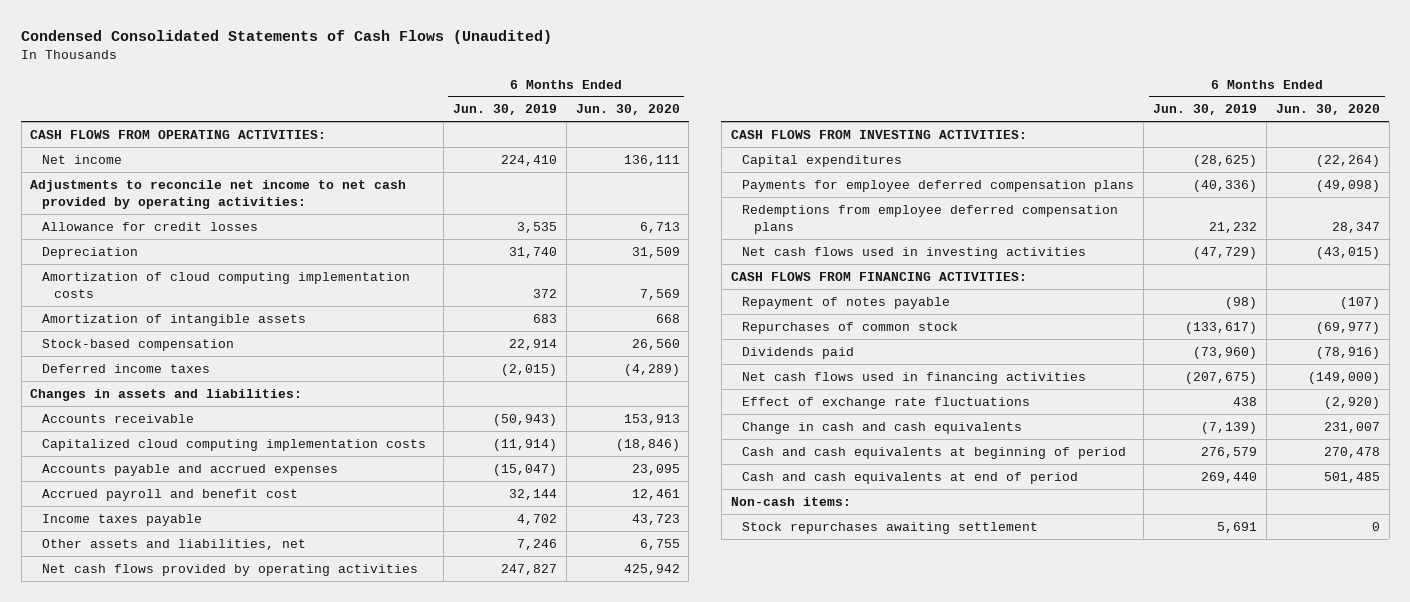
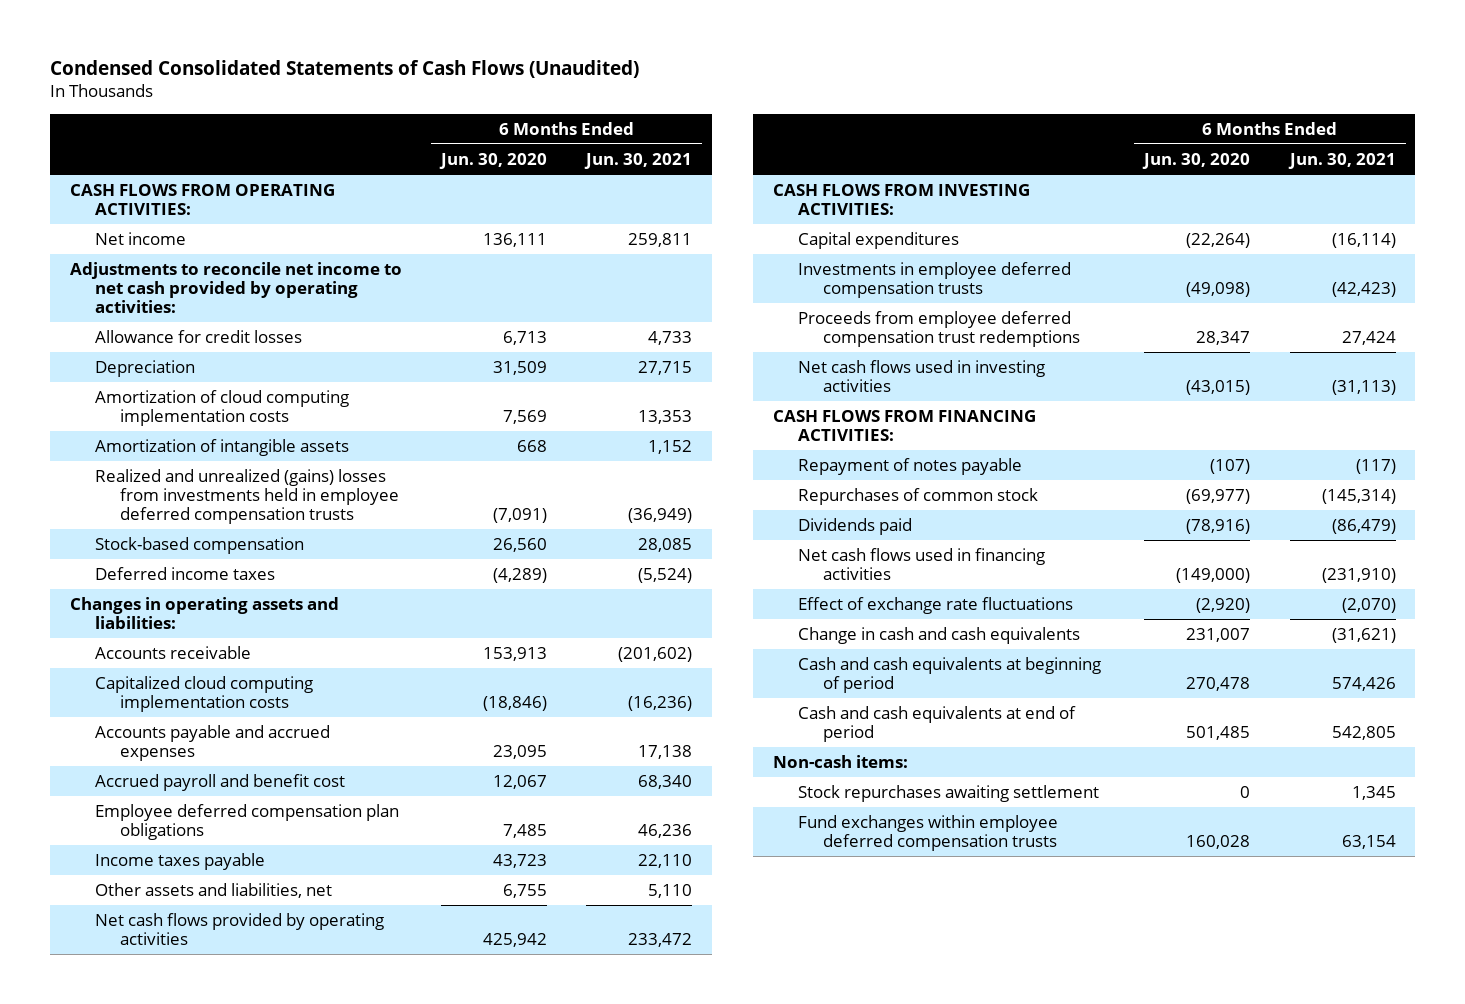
[452,104,557,116] Jun. 30, 2019 -> none
none -> [584,152,693,169] Jun. 30, 2021
none -> [94,468,399,525] Realized and unrealized (gains) losses from investments held in employee deferred compensation trusts
[30,388,303,401] Changes in assets and liabilities: -> [69,596,339,629] Changes in operating assets and liabilities:
[631,488,680,500] 12,461 -> [493,774,548,789] 12,067
none -> [94,803,399,840] Employee deferred compensation plan obligations
[742,179,1135,192] Payments for employee deferred compensation plans -> [797,261,1071,298] Investments in employee deferred compensation trusts
[742,204,1119,234] Redemptions from employee deferred compensation plans -> [797,310,1080,347] Proceeds from employee deferred compensation trust redemptions
none -> [797,814,1058,851] Fund exchanges within employee deferred compensation trusts

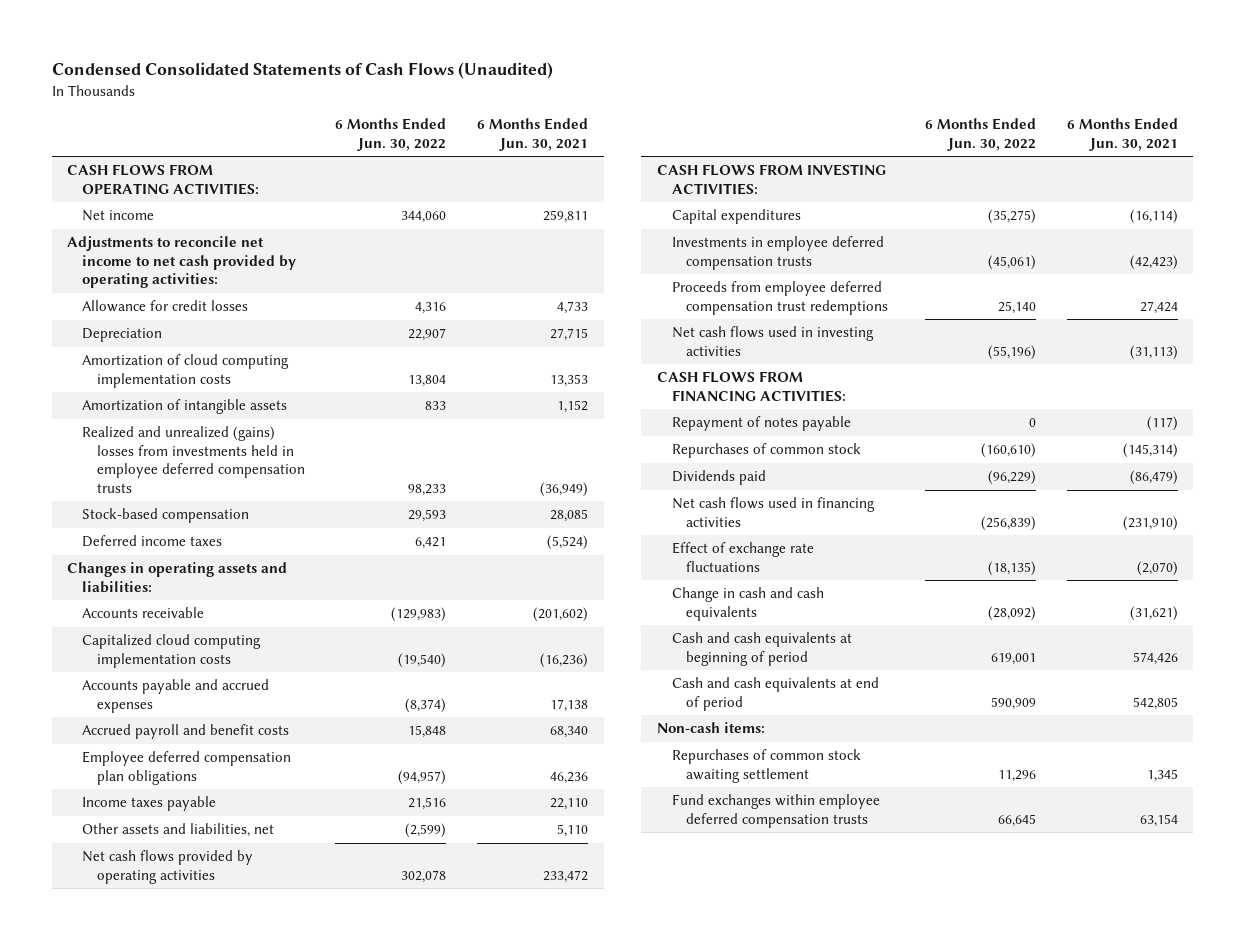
[439,152,548,169] Jun. 30, 2020 -> none
none -> [335,118,447,151] 6 Months Ended Jun. 30, 2022
[94,773,345,791] Accrued payroll and benefit cost -> [81,724,289,740] Accrued payroll and benefit costs
[797,784,1099,802] Stock repurchases awaiting settlement -> [671,749,861,783] Repurchases of common stock awaiting settlement

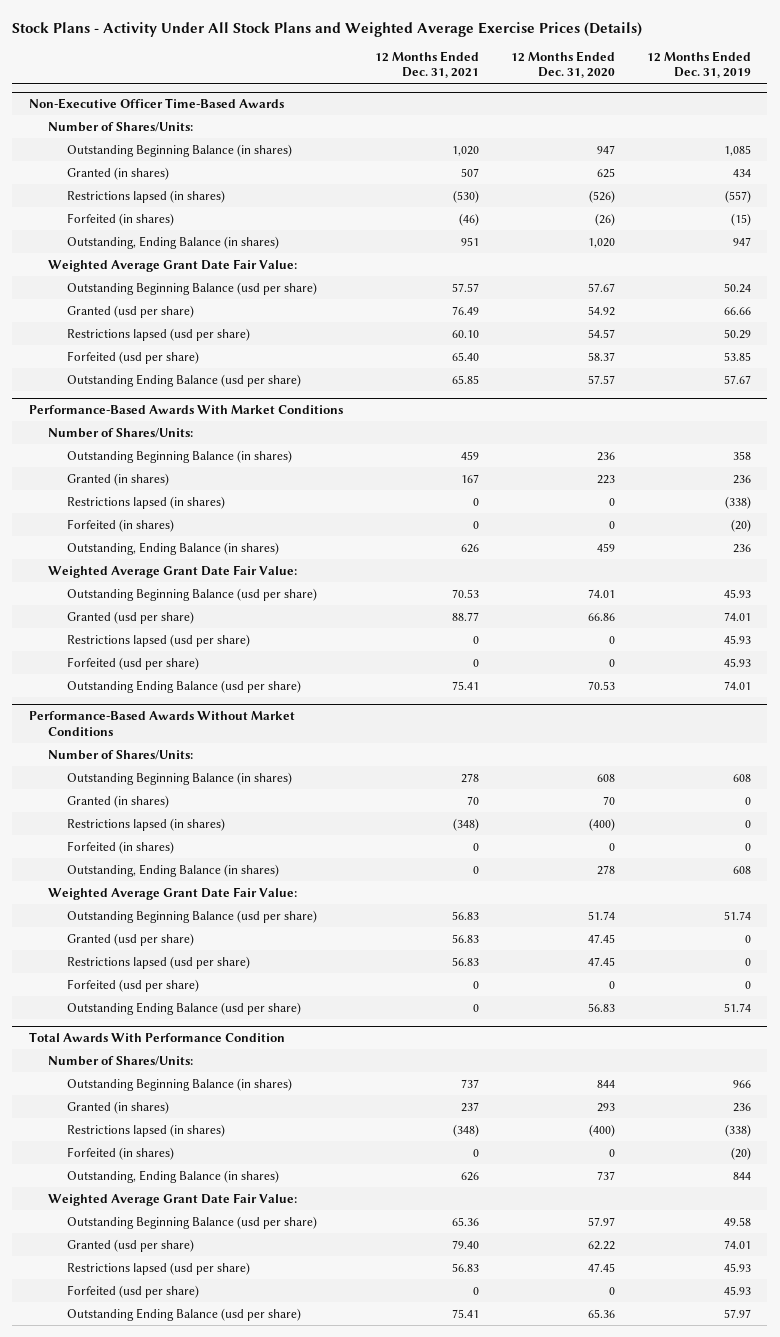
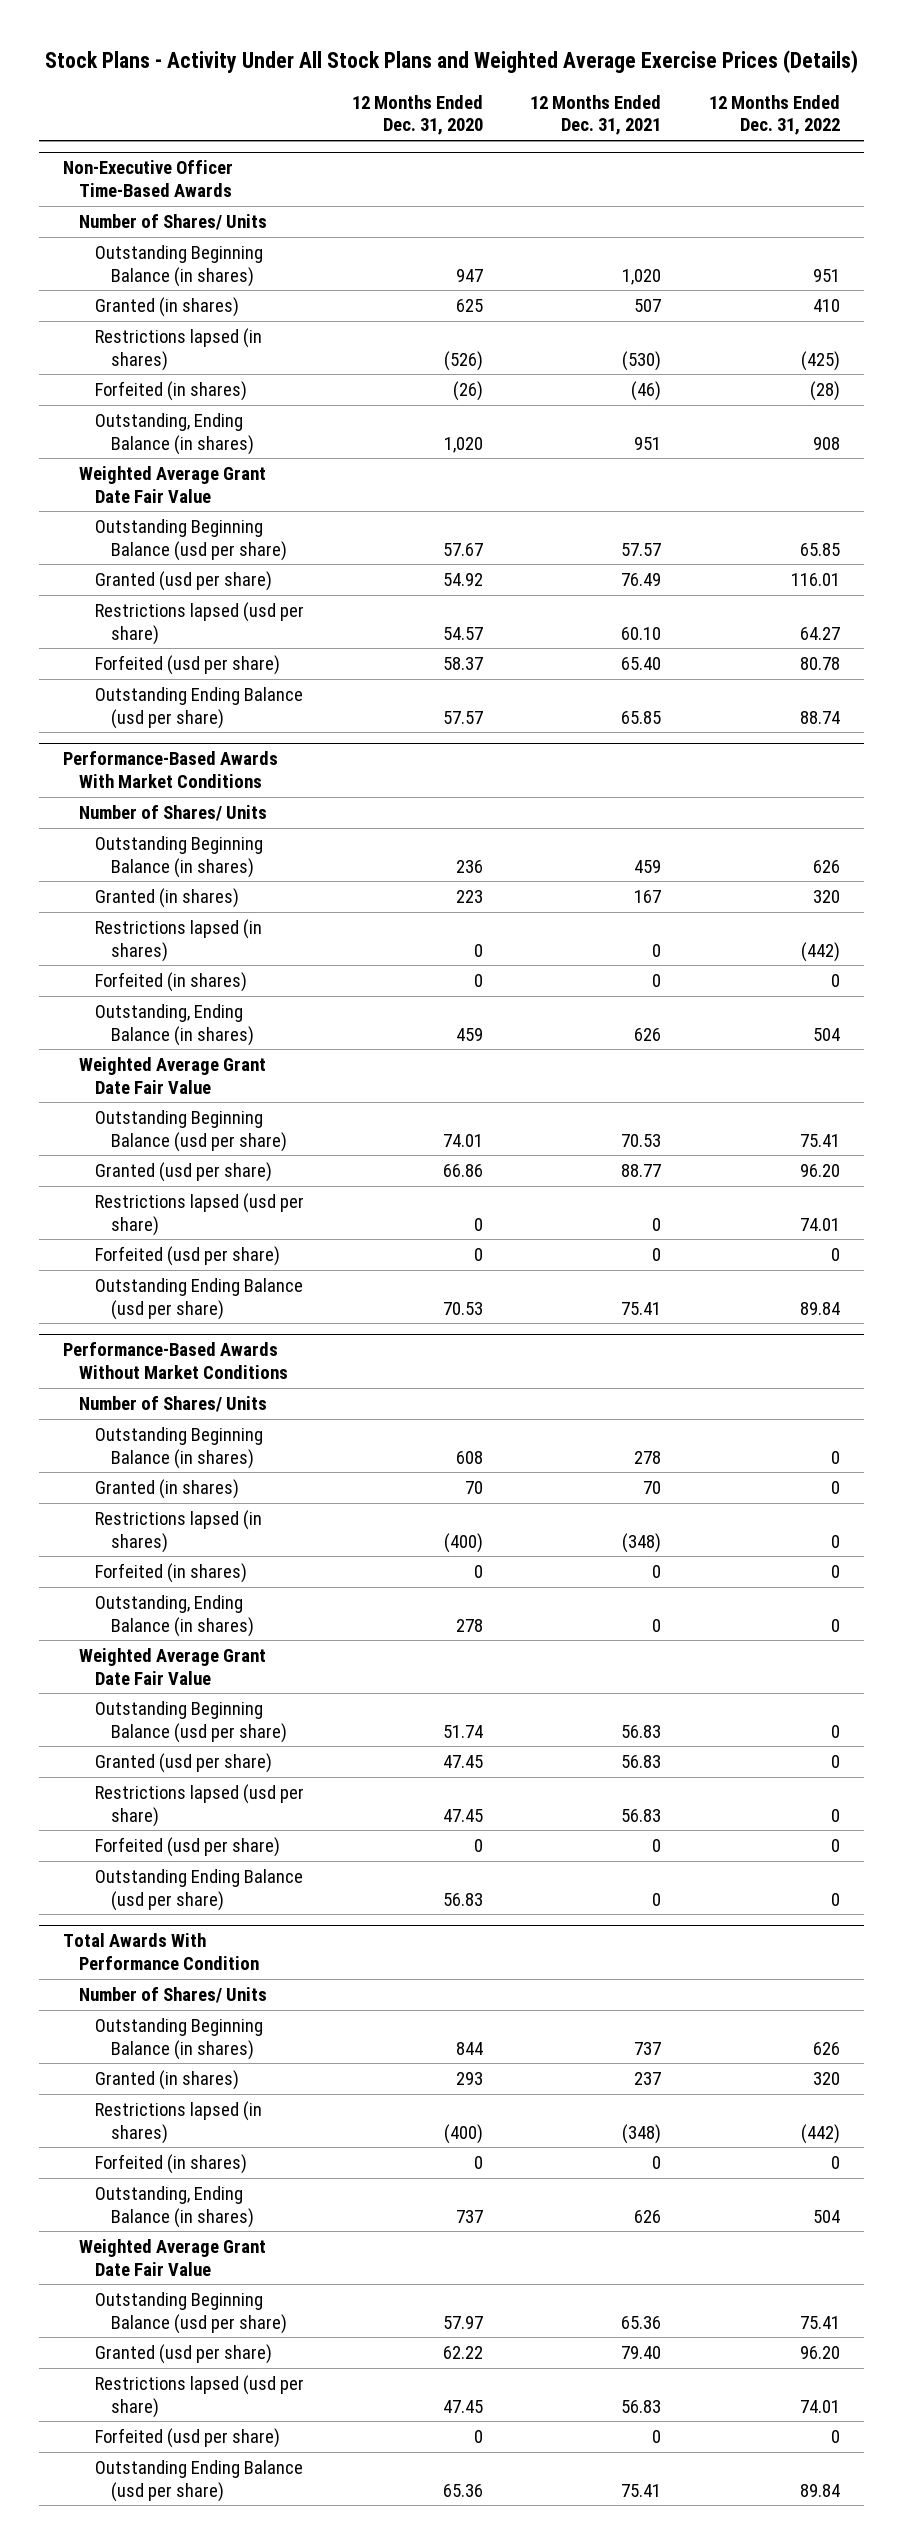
[647,51,752,79] 12 Months Ended Dec. 31, 2019 -> none
none -> [708,94,840,136] 12 Months Ended Dec. 31, 2022
[47,121,193,132] Number of Shares/Units: -> [79,213,268,230] Number of Shares/ Units
[47,258,297,272] Weighted Average Grant Date Fair Value: -> [79,465,267,503] Weighted Average Grant Date Fair Value
[47,427,193,438] Number of Shares/Units: -> [79,804,268,821] Number of Shares/ Units
[47,564,297,578] Weighted Average Grant Date Fair Value: -> [79,1056,267,1094] Weighted Average Grant Date Fair Value
[47,749,193,760] Number of Shares/Units: -> [79,1395,268,1412] Number of Shares/ Units
[47,886,297,900] Weighted Average Grant Date Fair Value: -> [79,1647,267,1685] Weighted Average Grant Date Fair Value
[47,1055,193,1066] Number of Shares/Units: -> [79,1986,268,2003] Number of Shares/ Units
[47,1192,297,1206] Weighted Average Grant Date Fair Value: -> [79,2238,267,2276] Weighted Average Grant Date Fair Value

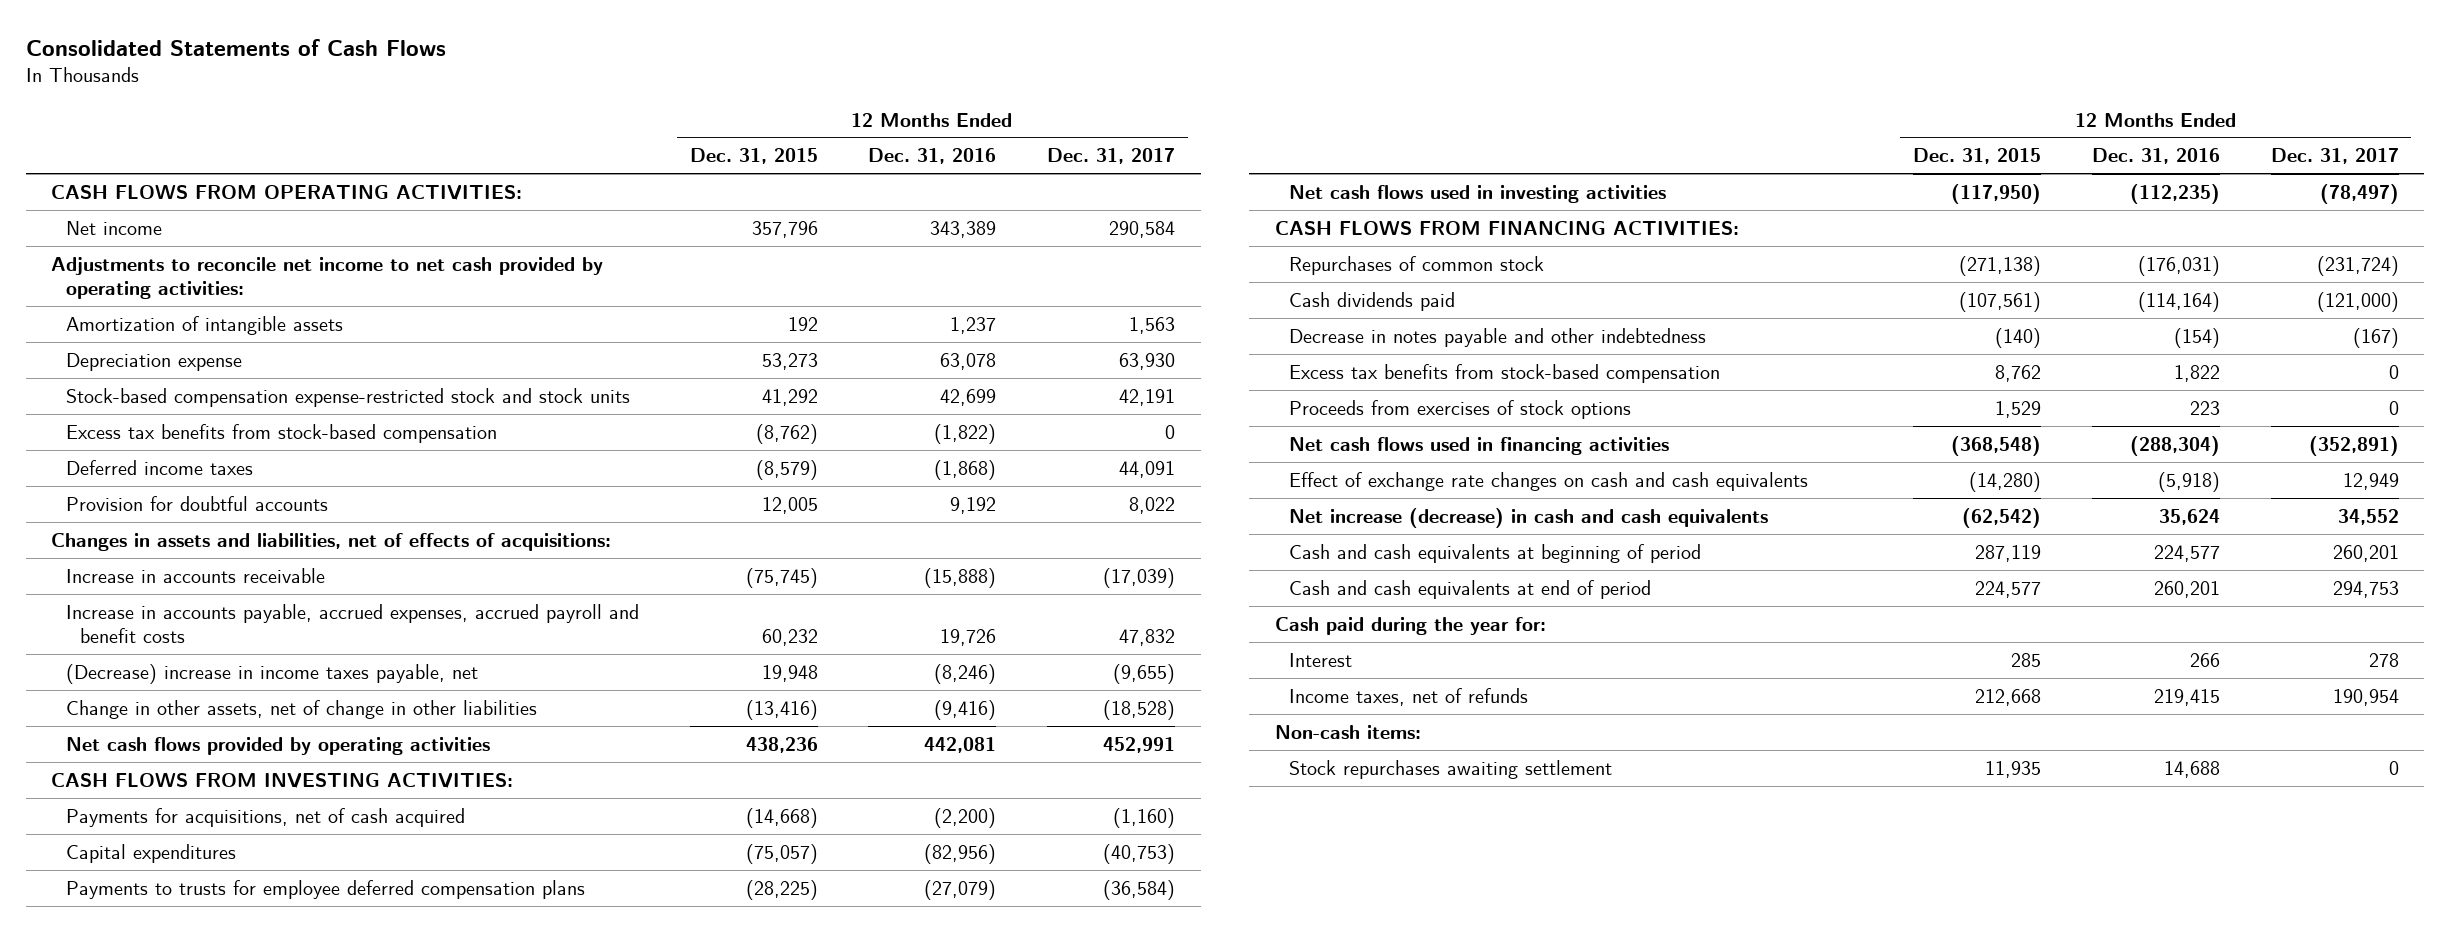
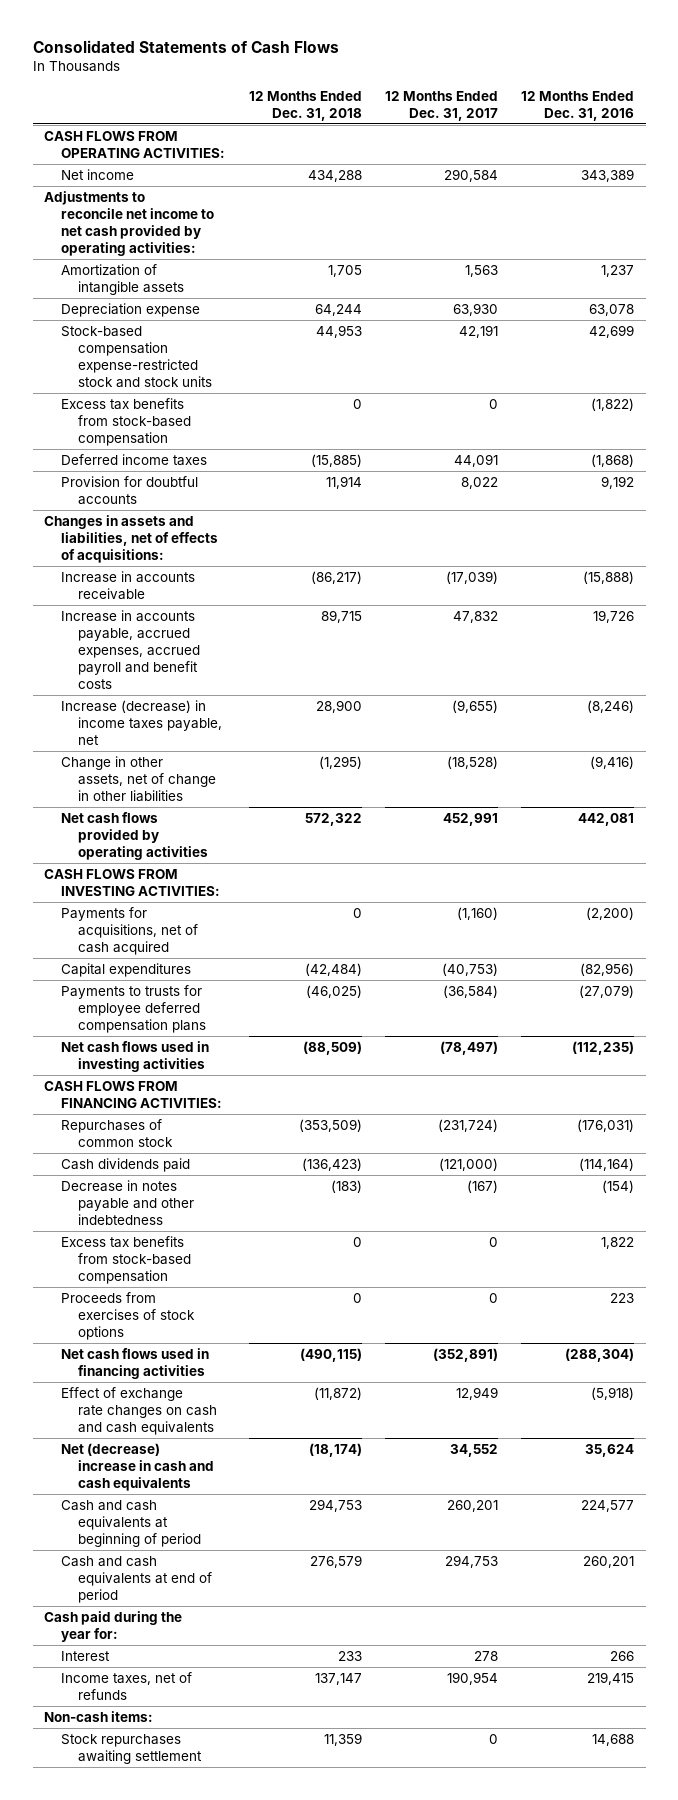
[689,148,818,165] Dec. 31, 2015 -> none
none -> [248,90,362,121] 12 Months Ended Dec. 31, 2018
[65,663,478,684] (Decrease) increase in income taxes payable, net -> [61,699,223,746] Increase (decrease) in income taxes payable, net
[1289,507,1769,528] Net increase (decrease) in cash and cash equivalents -> [61,1442,215,1492] Net (decrease) increase in cash and cash equivalents

